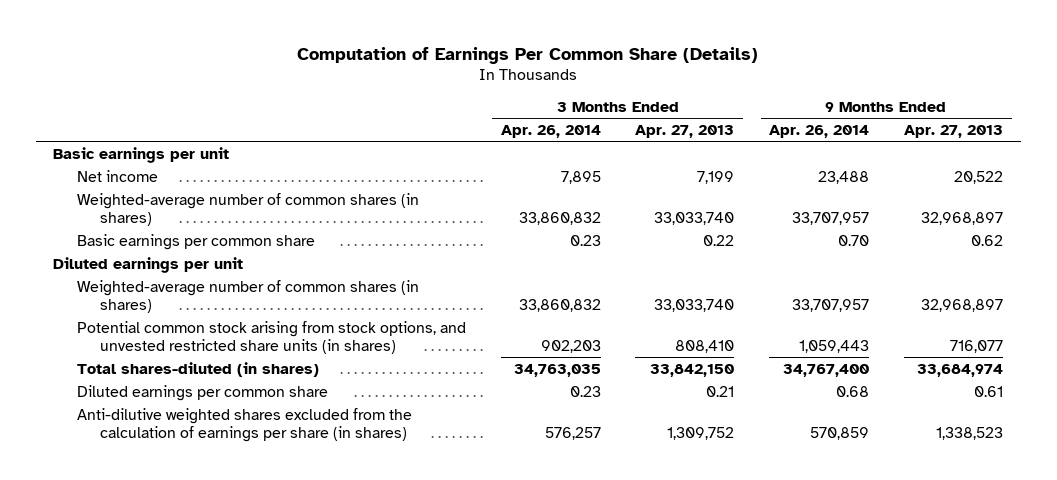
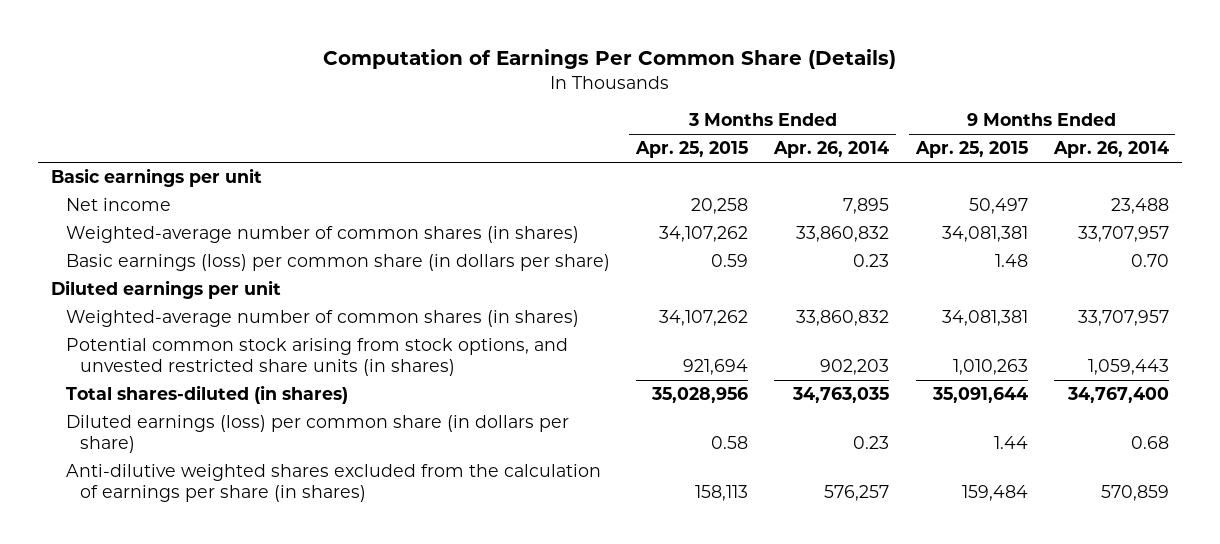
[635,125,735,139] Apr. 27, 2013 -> none
[904,125,1004,139] Apr. 27, 2013 -> none
none -> [634,141,748,159] Apr. 25, 2015
none -> [914,141,1028,159] Apr. 25, 2015
[76,233,315,250] Basic earnings per common share -> [65,254,610,272] Basic earnings (loss) per common share (in dollars per share)
[76,384,328,401] Diluted earnings per common share -> [65,415,569,454] Diluted earnings (loss) per common share (in dollars per share)

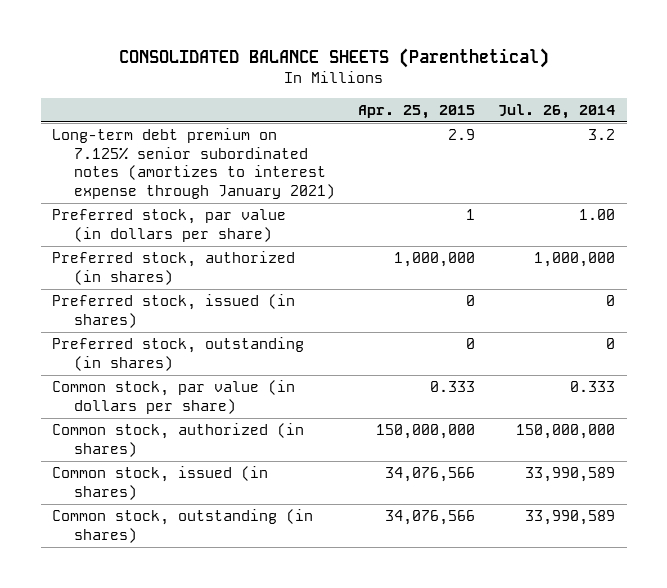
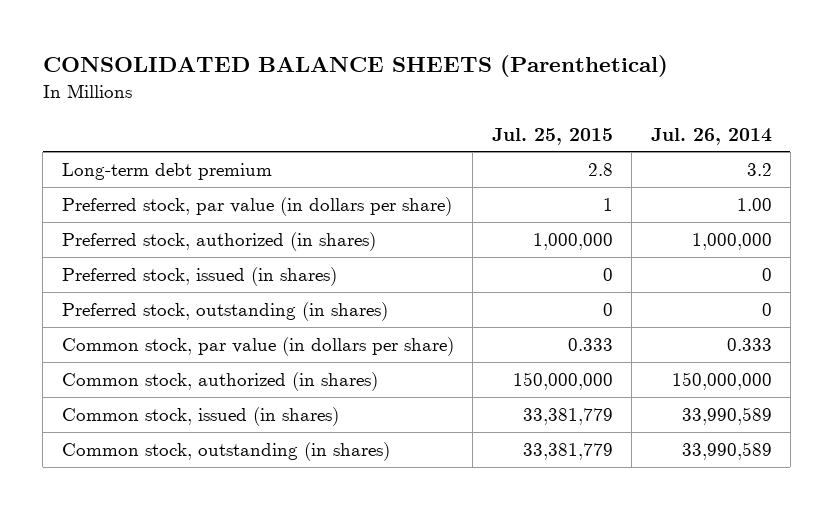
[358,104,476,119] Apr. 25, 2015 -> none
none -> [491,127,613,145] Jul. 25, 2015
[52,128,336,200] Long-term debt premium on 7.125% senior subordinated notes (amortizes to interest expense through January 2021) -> [61,162,272,180] Long-term debt premium

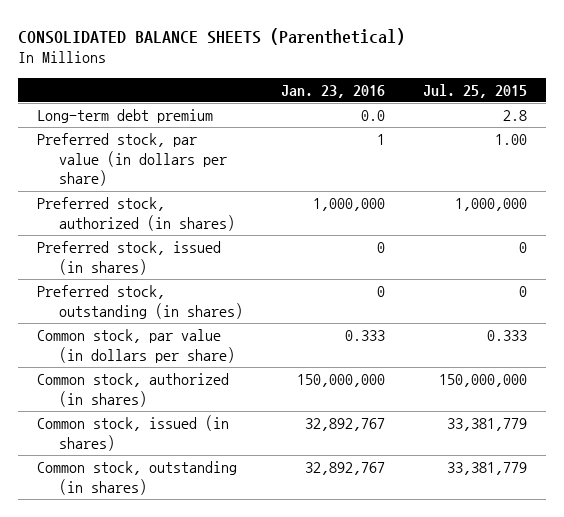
[650,127,772,145] Jul. 26, 2014 -> none
none -> [280,84,385,98] Jan. 23, 2016
[602,197,613,211] 1 -> [494,134,527,146] 1.00

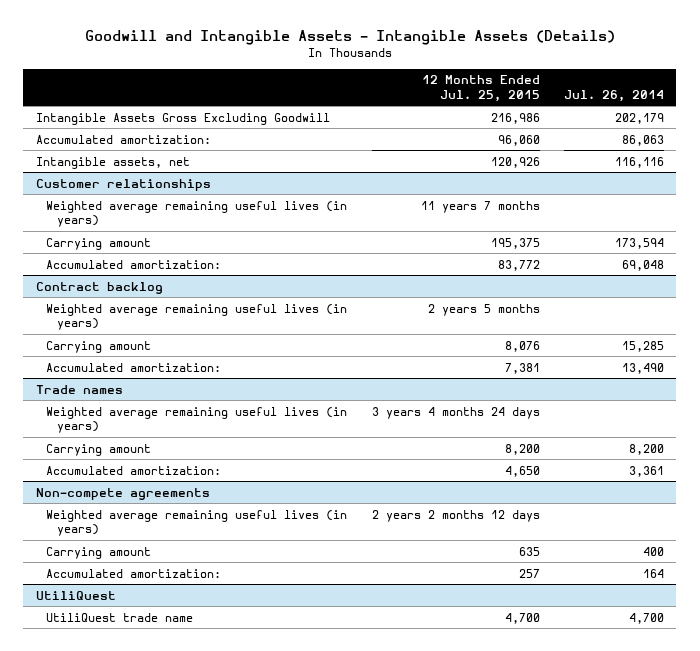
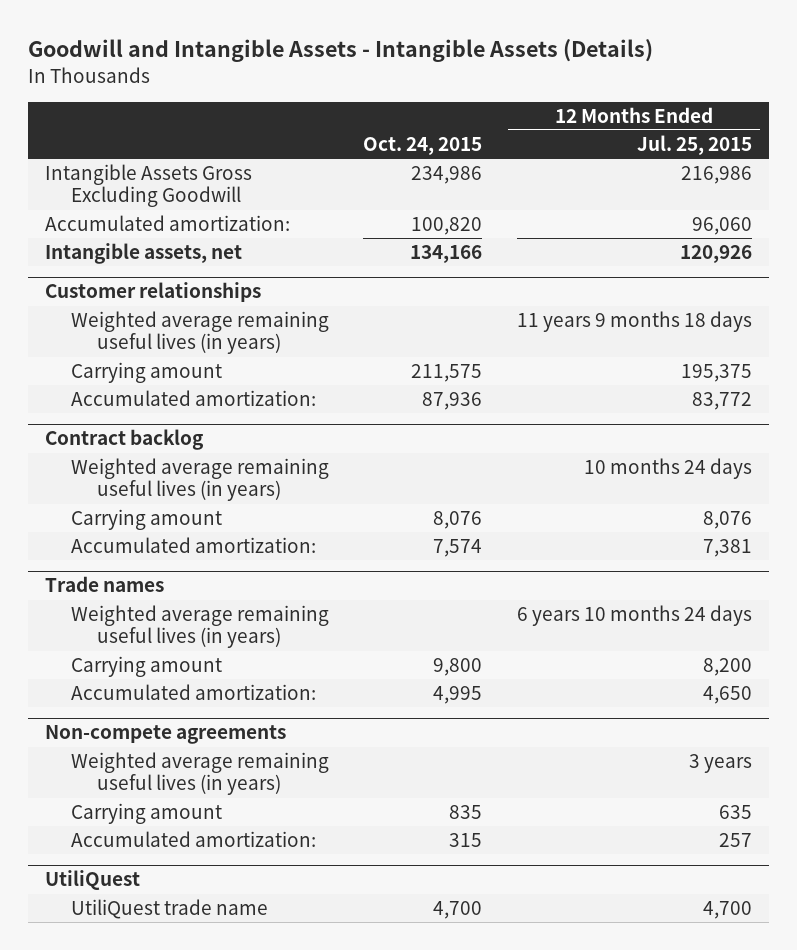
[563,89,664,102] Jul. 26, 2014 -> none
none -> [363,137,483,156] Oct. 24, 2015
[420,200,540,213] 11 years 7 months -> [516,311,752,333] 11 years 9 months 18 days
[427,303,540,316] 2 years 5 months -> [583,458,752,480] 10 months 24 days
[371,406,540,419] 3 years 4 months 24 days -> [516,605,752,627] 6 years 10 months 24 days
[371,509,540,522] 2 years 2 months 12 days -> [688,754,752,774] 3 years

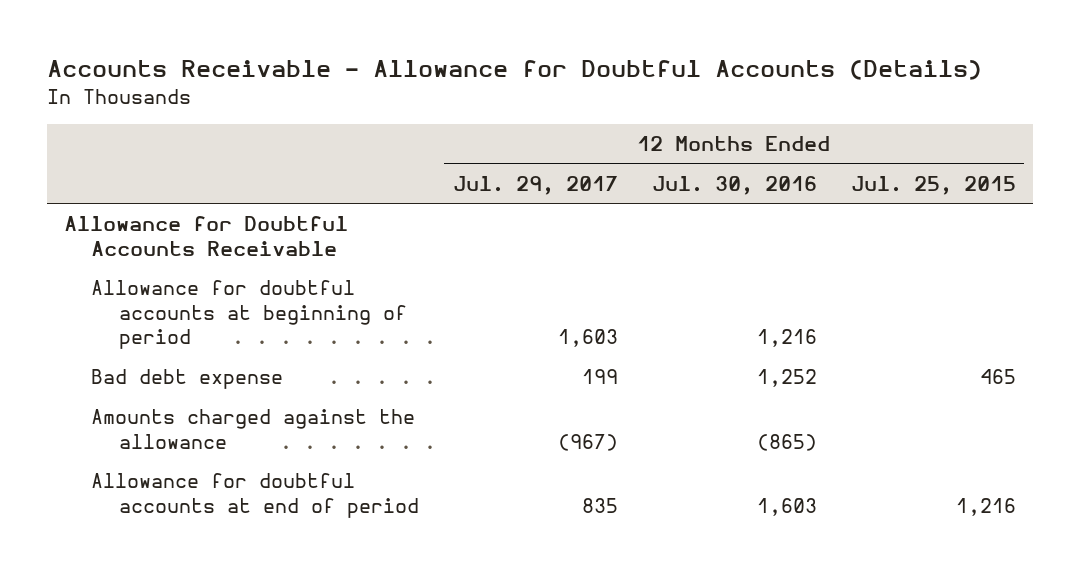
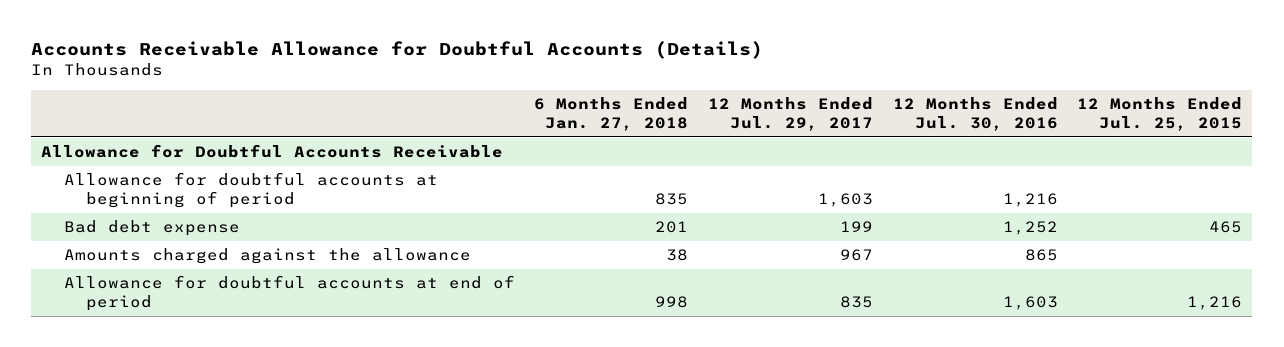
[46,60,982,81] Accounts Receivable - Allowance for Doubtful Accounts (Details) -> [31,40,764,59] Accounts Receivable Allowance for Doubtful Accounts (Details)
none -> [534,96,689,131] 6 Months Ended Jan. 27, 2018
[557,433,618,451] (967) -> [840,249,874,262] 967
[756,433,817,451] (865) -> [1024,249,1058,262] 865

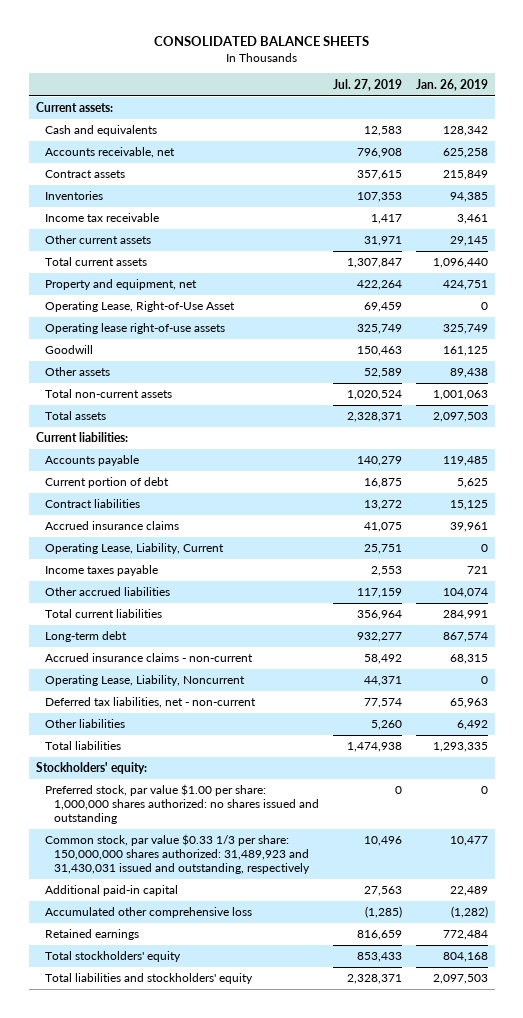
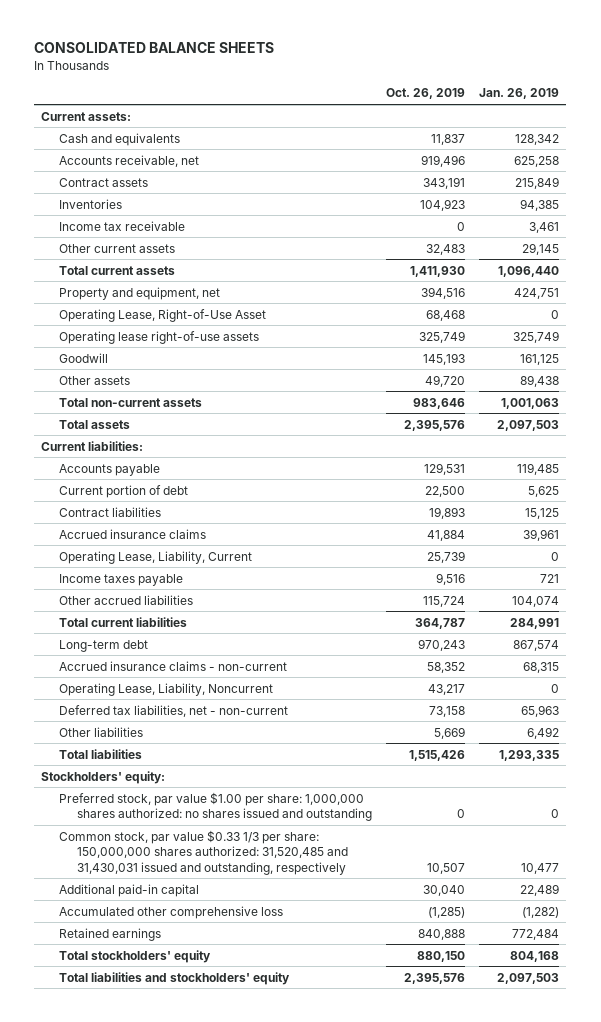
[332,78,402,91] Jul. 27, 2019 -> none
none -> [385,88,465,100] Oct. 26, 2019
[44,834,310,874] Common stock, par value $0.33 1/3 per share: 150,000,000 shares authorized: 31,489,923 and 31,430,031 issued and outstanding, respectively -> [59,829,348,875] Common stock, par value $0.33 1/3 per share: 150,000,000 shares authorized: 31,520,485 and 31,430,031 issued and outstanding, respectively

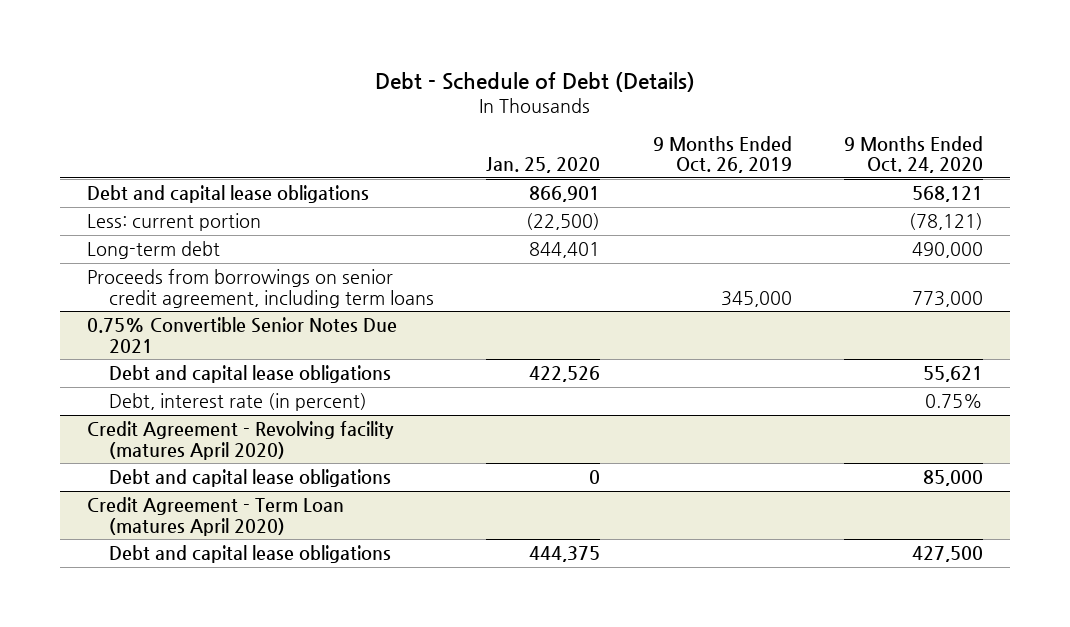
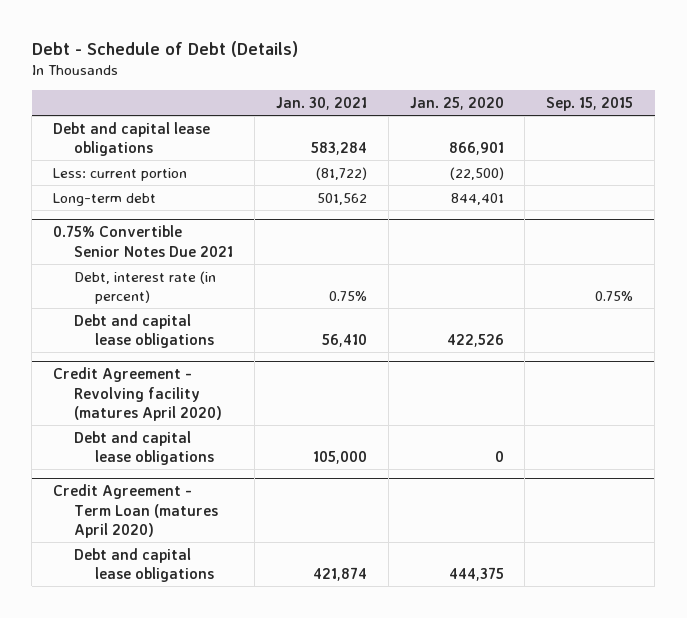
[652,135,792,173] 9 Months Ended Oct. 26, 2019 -> none
[844,135,984,173] 9 Months Ended Oct. 24, 2020 -> none
none -> [275,97,367,111] Jan. 30, 2021
none -> [546,97,634,112] Sep. 15, 2015
[86,269,434,308] Proceeds from borrowings on senior credit agreement, including term loans -> none
[108,365,391,384] Debt and capital lease obligations -> [73,313,214,348] Debt and capital lease obligations

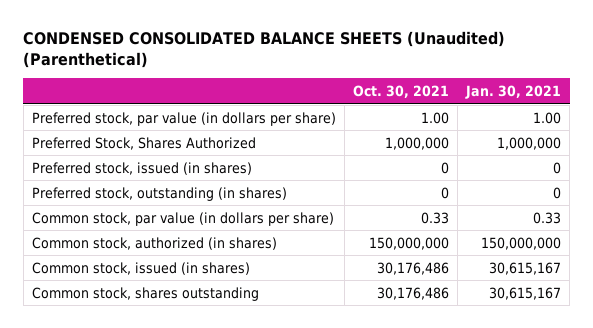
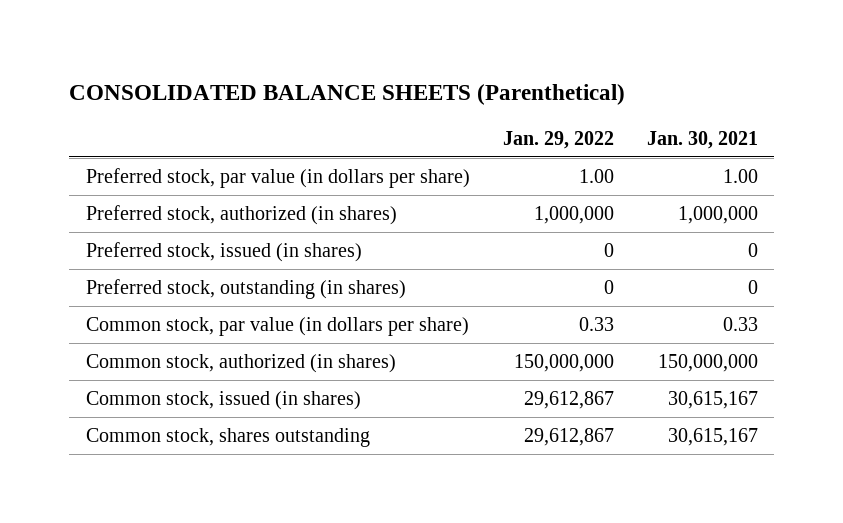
[23,31,506,69] CONDENSED CONSOLIDATED BALANCE SHEETS (Unaudited) (Parenthetical) -> [69,84,626,106] CONSOLIDATED BALANCE SHEETS (Parenthetical)
[353,85,450,99] Oct. 30, 2021 -> none
none -> [502,130,614,149] Jan. 29, 2022
[31,136,256,150] Preferred Stock, Shares Authorized -> [85,204,397,225] Preferred stock, authorized (in shares)

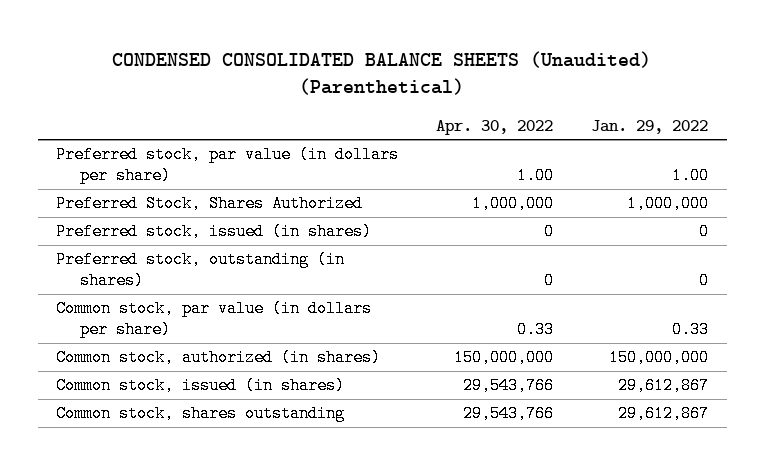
[69,84,626,106] CONSOLIDATED BALANCE SHEETS (Parenthetical) -> [112,50,652,96] CONDENSED CONSOLIDATED BALANCE SHEETS (Unaudited) (Parenthetical)
[646,130,758,149] Jan. 30, 2021 -> none
none -> [436,119,554,135] Apr. 30, 2022
[85,204,397,225] Preferred stock, authorized (in shares) -> [56,195,364,213] Preferred Stock, Shares Authorized

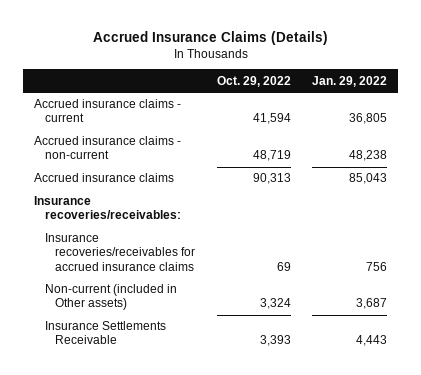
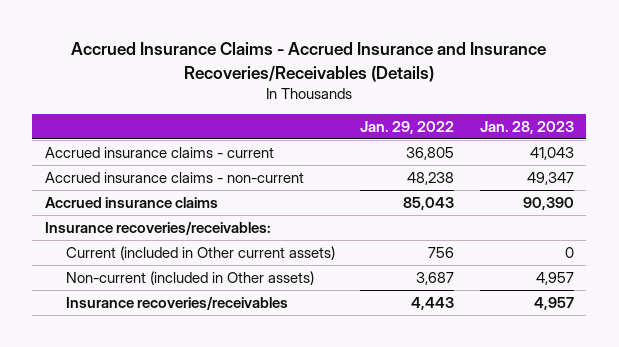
[92,30,328,45] Accrued Insurance Claims (Details) -> [71,42,547,82] Accrued Insurance Claims - Accrued Insurance and Insurance Recoveries/Receivables (Details)
[216,75,291,87] Oct. 29, 2022 -> none
none -> [479,120,574,134] Jan. 28, 2023
[44,233,196,271] Insurance recoveries/receivables for accrued insurance claims -> [65,246,335,261] Current (included in Other current assets)
[44,321,166,345] Insurance Settlements Receivable -> [65,296,288,311] Insurance recoveries/receivables

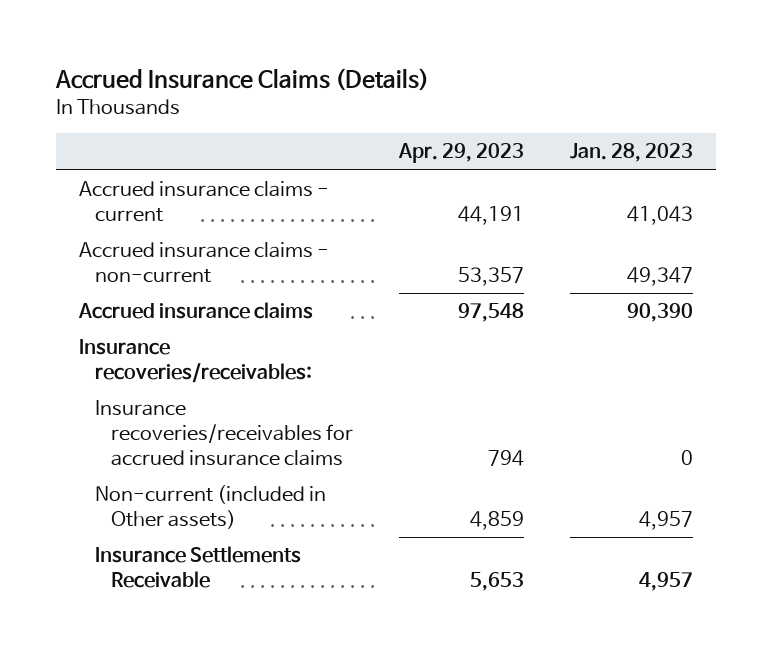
[71,42,547,82] Accrued Insurance Claims - Accrued Insurance and Insurance Recoveries/Receivables (Details) -> [55,67,430,91] Accrued Insurance Claims (Details)
[360,120,455,134] Jan. 29, 2022 -> none
none -> [397,143,524,164] Apr. 29, 2023
[65,246,335,261] Current (included in Other current assets) -> [95,400,353,466] Insurance recoveries/receivables for accrued insurance claims
[65,296,288,311] Insurance recoveries/receivables -> [95,546,302,588] Insurance Settlements Receivable

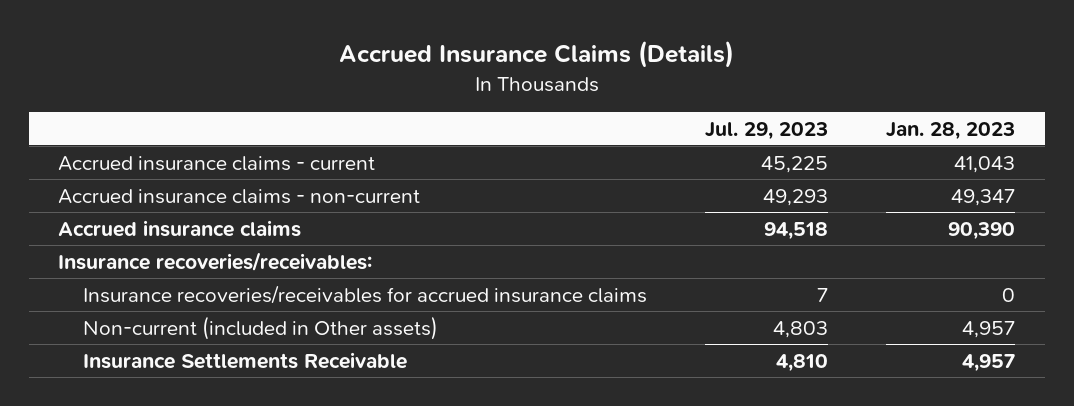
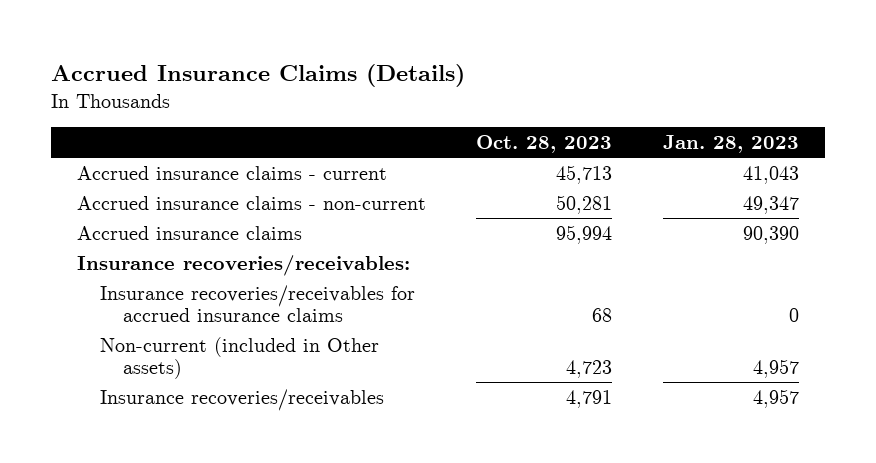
[705,121,829,140] Jul. 29, 2023 -> none
none -> [476,134,613,153] Oct. 28, 2023
[83,351,408,369] Insurance Settlements Receivable -> [99,388,384,411] Insurance recoveries/receivables

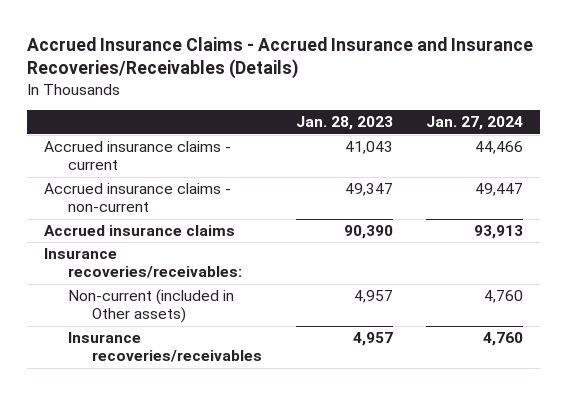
[51,64,466,88] Accrued Insurance Claims (Details) -> [26,36,533,80] Accrued Insurance Claims - Accrued Insurance and Insurance Recoveries/Receivables (Details)
[476,134,613,153] Oct. 28, 2023 -> none
none -> [426,116,524,131] Jan. 27, 2024
[99,284,415,323] Insurance recoveries/receivables for accrued insurance claims -> none

